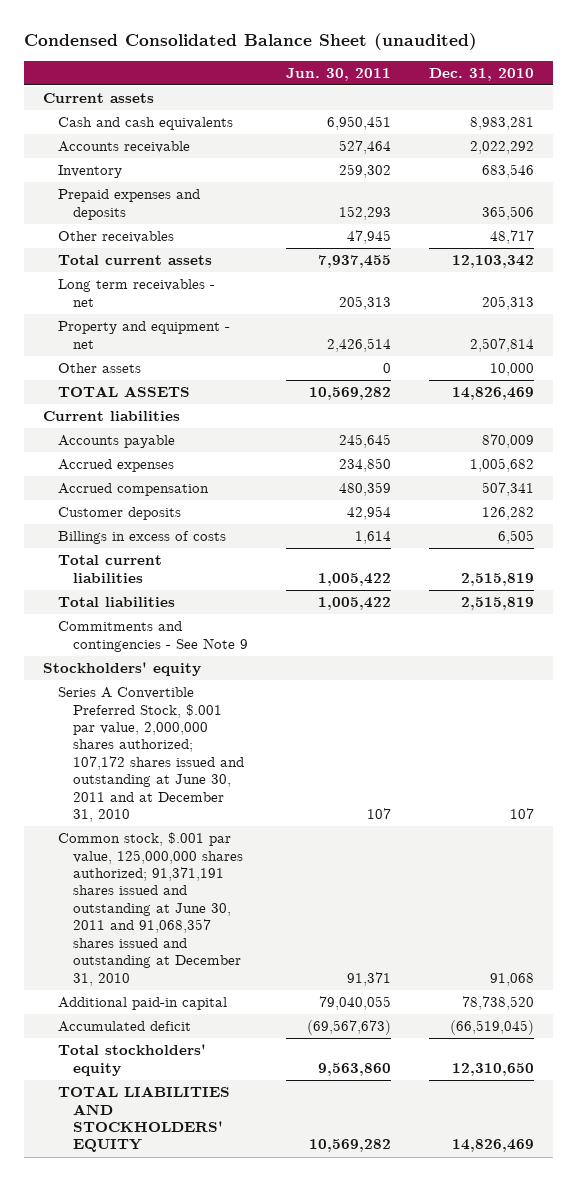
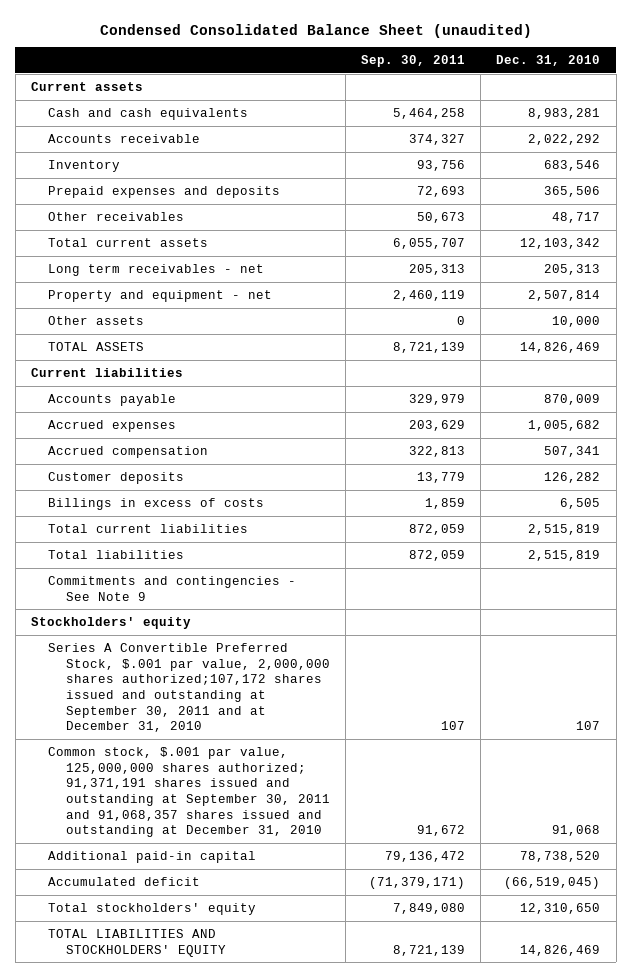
[286,67,392,81] Jun. 30, 2011 -> none
none -> [361,55,466,68] Sep. 30, 2011
[58,687,245,823] Series A Convertible Preferred Stock, $.001 par value, 2,000,000 shares authorized; 107,172 shares issued and outstanding at June 30, 2011 and at December 31, 2010 -> [48,642,330,733] Series A Convertible Preferred Stock, $.001 par value, 2,000,000 shares authorized;107,172 shares issued and outstanding at September 30, 2011 and at December 31, 2010
[58,832,244,986] Common stock, $.001 par value, 125,000,000 shares authorized; 91,371,191 shares issued and outstanding at June 30, 2011 and 91,068,357 shares issued and outstanding at December 31, 2010 -> [48,746,330,838] Common stock, $.001 par value, 125,000,000 shares authorized; 91,371,191 shares issued and outstanding at September 30, 2011 and 91,068,357 shares issued and outstanding at December 31, 2010

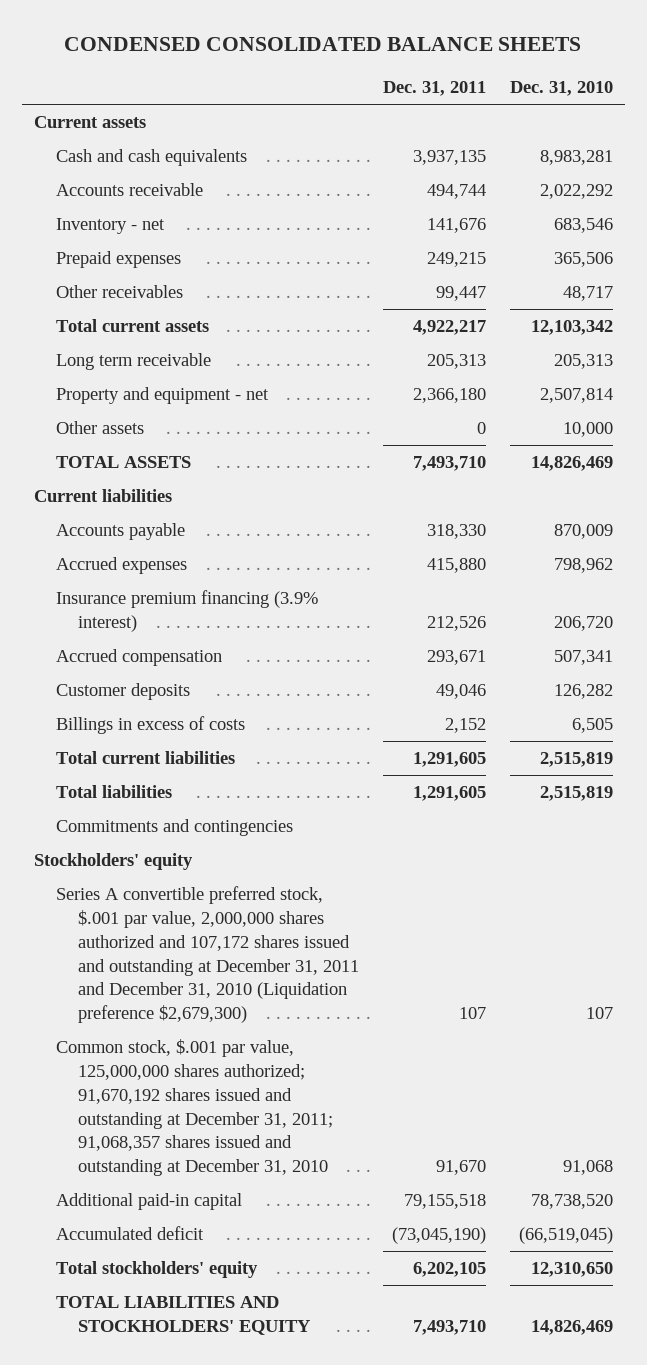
[99,23,532,38] Condensed Consolidated Balance Sheet (unaudited) -> [64,37,582,52] CONDENSED CONSOLIDATED BALANCE SHEETS
[361,55,466,68] Sep. 30, 2011 -> none
none -> [383,80,487,96] Dec. 31, 2011
[48,159,121,172] Inventory -> [56,218,166,235] Inventory - net
[48,185,281,198] Prepaid expenses and deposits -> [56,251,182,269] Prepaid expenses
[48,263,265,276] Long term receivables - net -> [56,353,212,371] Long term receivable
[528,419,601,431] 1,005,682 -> [553,558,613,574] 798,962
none -> [56,590,319,633] Insurance premium financing (3.9% interest)
[48,575,297,601] Commitments and contingencies - See Note 9 -> [56,819,294,837] Commitments and contingencies
[48,642,330,733] Series A Convertible Preferred Stock, $.001 par value, 2,000,000 shares authorized;107,172 shares issued and outstanding at September 30, 2011 and at December 31, 2010 -> [56,886,360,1024] Series A convertible preferred stock, $.001 par value, 2,000,000 shares authorized and 107,172 shares issued and outstanding at December 31, 2011 and December 31, 2010 (Liquidation preference $2,679,300)
[48,746,330,838] Common stock, $.001 par value, 125,000,000 shares authorized; 91,371,191 shares issued and outstanding at September 30, 2011 and 91,068,357 shares issued and outstanding at December 31, 2010 -> [56,1039,334,1177] Common stock, $.001 par value, 125,000,000 shares authorized; 91,670,192 shares issued and outstanding at December 31, 2011; 91,068,357 shares issued and outstanding at December 31, 2010

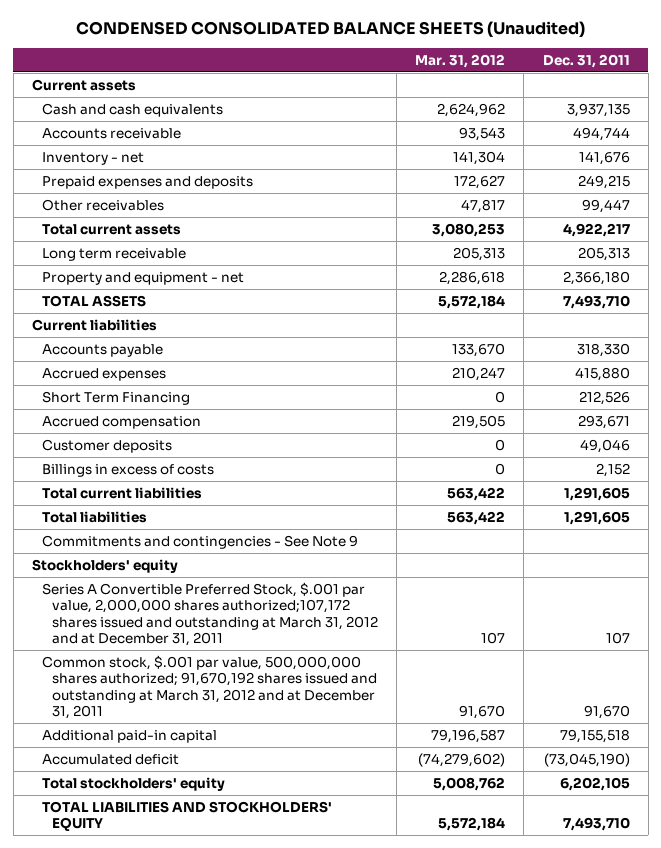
[64,37,582,52] CONDENSED CONSOLIDATED BALANCE SHEETS -> [75,21,585,38] CONDENSED CONSOLIDATED BALANCE SHEETS (Unaudited)
[509,80,613,96] Dec. 31, 2010 -> none
none -> [415,53,506,68] Mar. 31, 2012
[56,251,182,269] Prepaid expenses -> [41,175,253,189] Prepaid expenses and deposits
[56,421,145,435] Other assets -> none
[56,590,319,633] Insurance premium financing (3.9% interest) -> [41,390,190,405] Short Term Financing
[56,819,294,837] Commitments and contingencies -> [41,534,358,549] Commitments and contingencies - See Note 9
[56,886,360,1024] Series A convertible preferred stock, $.001 par value, 2,000,000 shares authorized and 107,172 shares issued and outstanding at December 31, 2011 and December 31, 2010 (Liquidation preference $2,679,300) -> [41,581,378,647] Series A Convertible Preferred Stock, $.001 par value, 2,000,000 shares authorized;107,172 shares issued and outstanding at March 31, 2012 and at December 31, 2011
[56,1039,334,1177] Common stock, $.001 par value, 125,000,000 shares authorized; 91,670,192 shares issued and outstanding at December 31, 2011; 91,068,357 shares issued and outstanding at December 31, 2010 -> [41,654,377,720] Common stock, $.001 par value, 500,000,000 shares authorized; 91,670,192 shares issued and outstanding at March 31, 2012 and at December 31, 2011

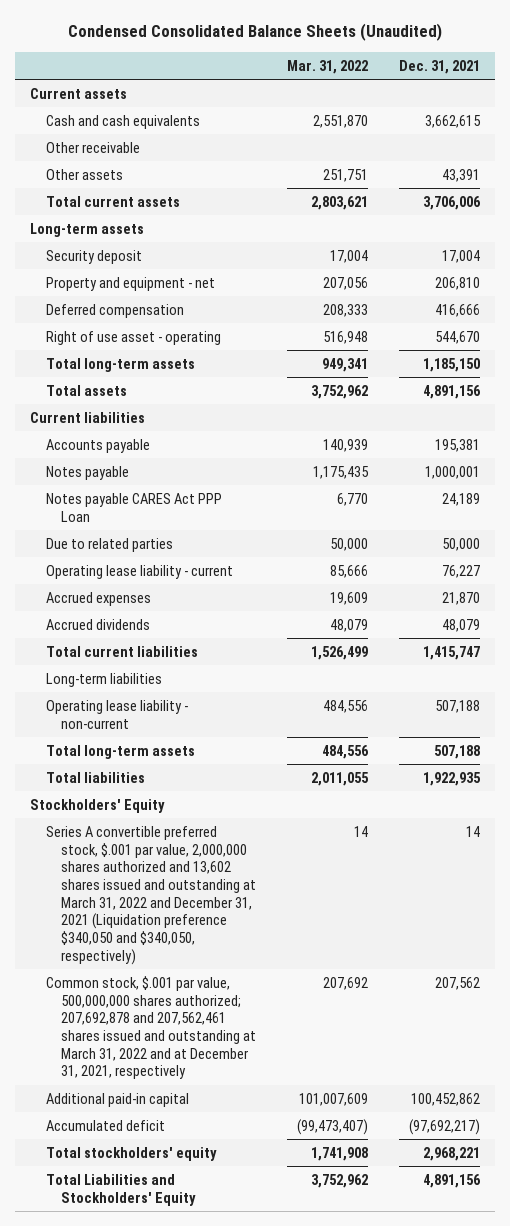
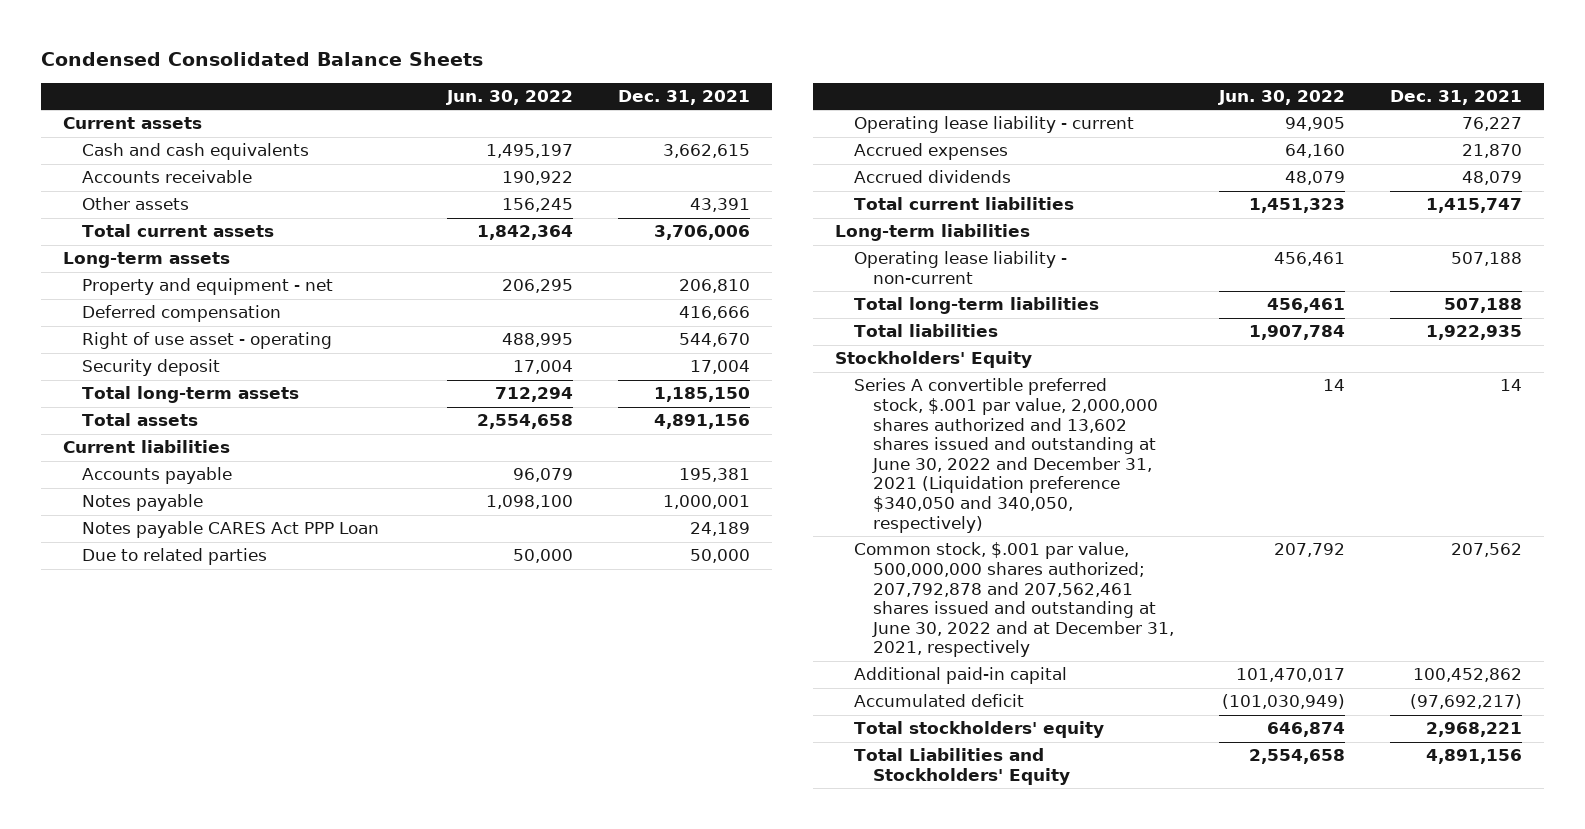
[67,23,442,42] Condensed Consolidated Balance Sheets (Unaudited) -> [40,52,483,67] Condensed Consolidated Balance Sheets
[286,59,368,74] Mar. 31, 2022 -> none
none -> [445,89,573,105] Jun. 30, 2022
[45,141,140,153] Other receivable -> [82,170,253,184] Accounts receivable
[45,249,142,264] Security deposit -> [82,359,221,377] Security deposit
[45,744,195,759] Total long-term assets -> [854,297,1100,315] Total long-term liabilities
[45,825,256,965] Series A convertible preferred stock, $.001 par value, 2,000,000 shares authorized and 13,602 shares issued and outstanding at March 31, 2022 and December 31, 2021 (Liquidation preference $340,050 and $340,050, respectively) -> [854,378,1159,533] Series A convertible preferred stock, $.001 par value, 2,000,000 shares authorized and 13,602 shares issued and outstanding at June 30, 2022 and December 31, 2021 (Liquidation preference $340,050 and 340,050, respectively)
[45,975,256,1080] Common stock, $.001 par value, 500,000,000 shares authorized; 207,692,878 and 207,562,461 shares issued and outstanding at March 31, 2022 and at December 31, 2021, respectively -> [854,542,1175,658] Common stock, $.001 par value, 500,000,000 shares authorized; 207,792,878 and 207,562,461 shares issued and outstanding at June 30, 2022 and at December 31, 2021, respectively

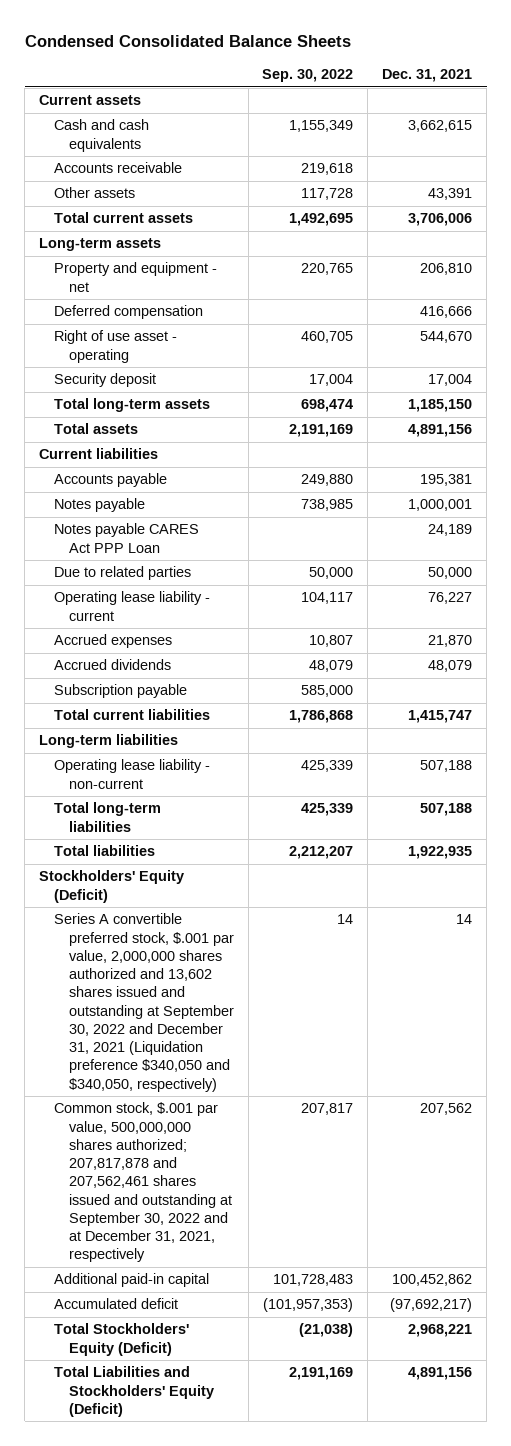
[445,89,573,105] Jun. 30, 2022 -> none
none -> [262,69,354,83] Sep. 30, 2022
none -> [53,684,187,699] Subscription payable
[835,351,1033,369] Stockholders' Equity -> [39,870,185,903] Stockholders' Equity (Deficit)
[854,378,1159,533] Series A convertible preferred stock, $.001 par value, 2,000,000 shares authorized and 13,602 shares issued and outstanding at June 30, 2022 and December 31, 2021 (Liquidation preference $340,050 and 340,050, respectively) -> [53,913,234,1092] Series A convertible preferred stock, $.001 par value, 2,000,000 shares authorized and 13,602 shares issued and outstanding at September 30, 2022 and December 31, 2021 (Liquidation preference $340,050 and $340,050, respectively)
[854,542,1175,658] Common stock, $.001 par value, 500,000,000 shares authorized; 207,792,878 and 207,562,461 shares issued and outstanding at June 30, 2022 and at December 31, 2021, respectively -> [53,1102,232,1263] Common stock, $.001 par value, 500,000,000 shares authorized; 207,817,878 and 207,562,461 shares issued and outstanding at September 30, 2022 and at December 31, 2021, respectively
[854,721,1105,739] Total stockholders' equity -> [53,1323,189,1356] Total Stockholders' Equity (Deficit)
[854,748,1071,785] Total Liabilities and Stockholders' Equity -> [53,1366,214,1417] Total Liabilities and Stockholders' Equity (Deficit)

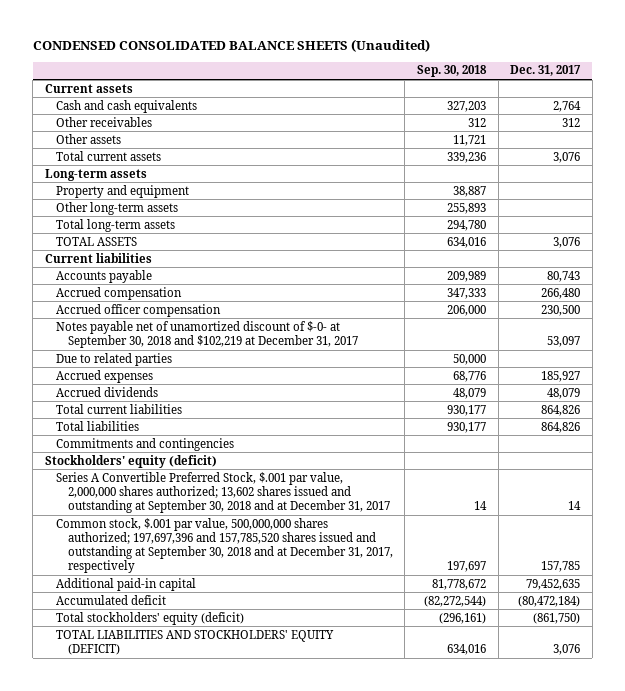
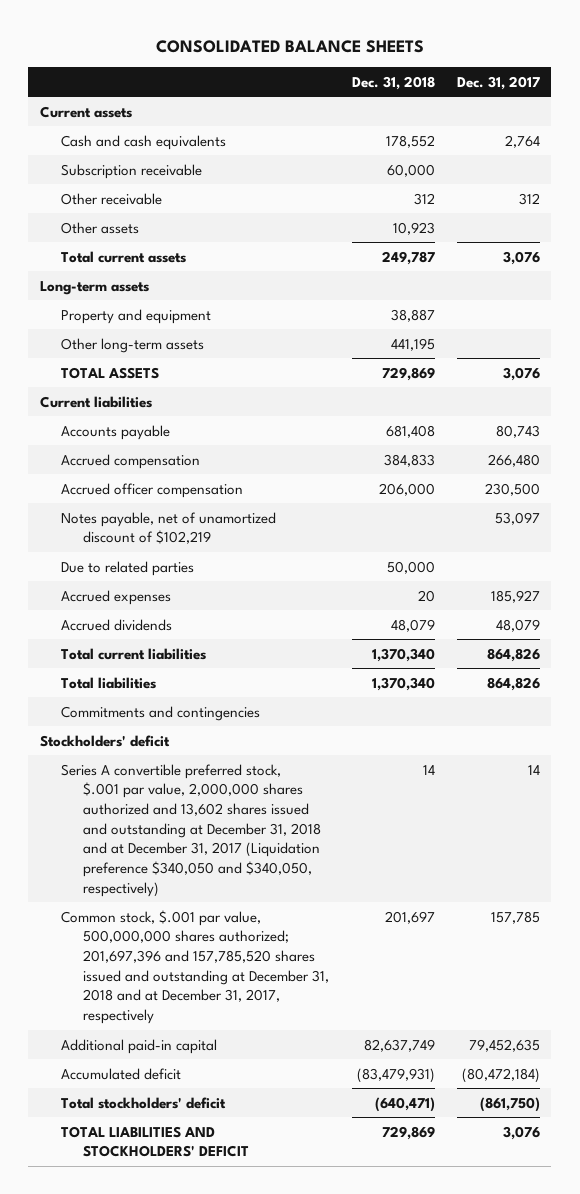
[32,39,430,53] CONDENSED CONSOLIDATED BALANCE SHEETS (Unaudited) -> [155,39,424,53] CONSOLIDATED BALANCE SHEETS
[416,65,487,78] Sep. 30, 2018 -> none
none -> [351,75,435,90] Dec. 31, 2018
none -> [61,163,203,179] Subscription receivable
[56,116,153,127] Other receivables -> [61,192,163,205] Other receivable
[56,218,176,232] Total long-term assets -> none
[56,320,358,349] Notes payable net of unamortized discount of $-0- at September 30, 2018 and $102,219 at December 31, 2017 -> [61,511,277,545] Notes payable, net of unamortized discount of $102,219
[44,454,217,468] Stockholders' equity (deficit) -> [39,734,170,747] Stockholders' deficit
[56,471,390,514] Series A Convertible Preferred Stock, $.001 par value, 2,000,000 shares authorized; 13,602 shares issued and outstanding at September 30, 2018 and at December 31, 2017 -> [61,763,322,897] Series A convertible preferred stock, $.001 par value, 2,000,000 shares authorized and 13,602 shares issued and outstanding at December 31, 2018 and at December 31, 2017 (Liquidation preference $340,050 and $340,050, respectively)
[56,517,393,574] Common stock, $.001 par value, 500,000,000 shares authorized; 197,697,396 and 157,785,520 shares issued and outstanding at September 30, 2018 and at December 31, 2017, respectively -> [61,909,330,1025] Common stock, $.001 par value, 500,000,000 shares authorized; 201,697,396 and 157,785,520 shares issued and outstanding at December 31, 2018 and at December 31, 2017, respectively
[56,611,245,625] Total stockholders' equity (deficit) -> [61,1096,227,1109] Total stockholders' deficit
[56,629,335,656] TOTAL LIABILITIES AND STOCKHOLDERS' EQUITY (DEFICIT) -> [61,1125,250,1158] TOTAL LIABILITIES AND STOCKHOLDERS' DEFICIT

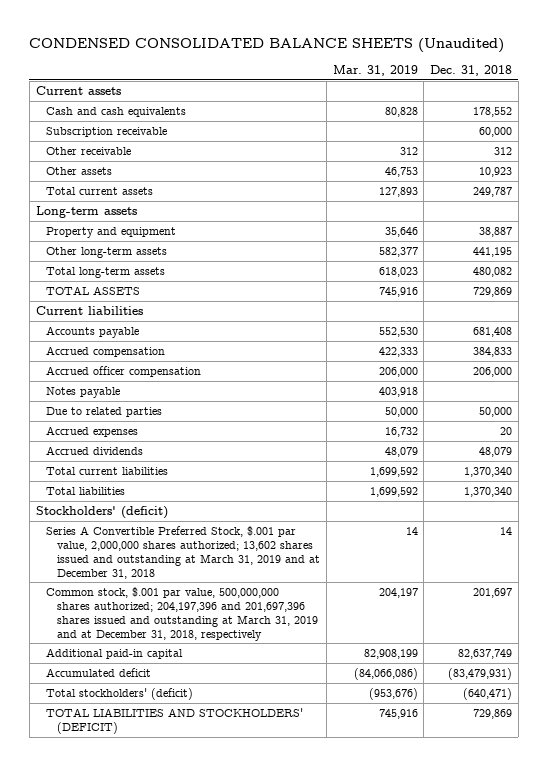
[155,39,424,53] CONSOLIDATED BALANCE SHEETS -> [29,37,505,53] CONDENSED CONSOLIDATED BALANCE SHEETS (Unaudited)
[457,75,541,90] Dec. 31, 2017 -> none
none -> [332,64,418,76] Mar. 31, 2019
none -> [46,266,166,278] Total long-term assets
[61,511,277,545] Notes payable, net of unamortized discount of $102,219 -> [46,386,121,398] Notes payable
[61,705,261,721] Commitments and contingencies -> none
[39,734,170,747] Stockholders' deficit -> [35,505,168,519] Stockholders' (deficit)
[61,763,322,897] Series A convertible preferred stock, $.001 par value, 2,000,000 shares authorized and 13,602 shares issued and outstanding at December 31, 2018 and at December 31, 2017 (Liquidation preference $340,050 and $340,050, respectively) -> [46,525,321,579] Series A Convertible Preferred Stock, $.001 par value, 2,000,000 shares authorized; 13,602 shares issued and outstanding at March 31, 2019 and at December 31, 2018
[61,909,330,1025] Common stock, $.001 par value, 500,000,000 shares authorized; 201,697,396 and 157,785,520 shares issued and outstanding at December 31, 2018 and at December 31, 2017, respectively -> [46,586,319,641] Common stock, $.001 par value, 500,000,000 shares authorized; 204,197,396 and 201,697,396 shares issued and outstanding at March 31, 2019 and at December 31, 2018, respectively
[61,1096,227,1109] Total stockholders' deficit -> [46,687,194,700] Total stockholders' (deficit)
[61,1125,250,1158] TOTAL LIABILITIES AND STOCKHOLDERS' DEFICIT -> [46,707,304,734] TOTAL LIABILITIES AND STOCKHOLDERS' (DEFICIT)

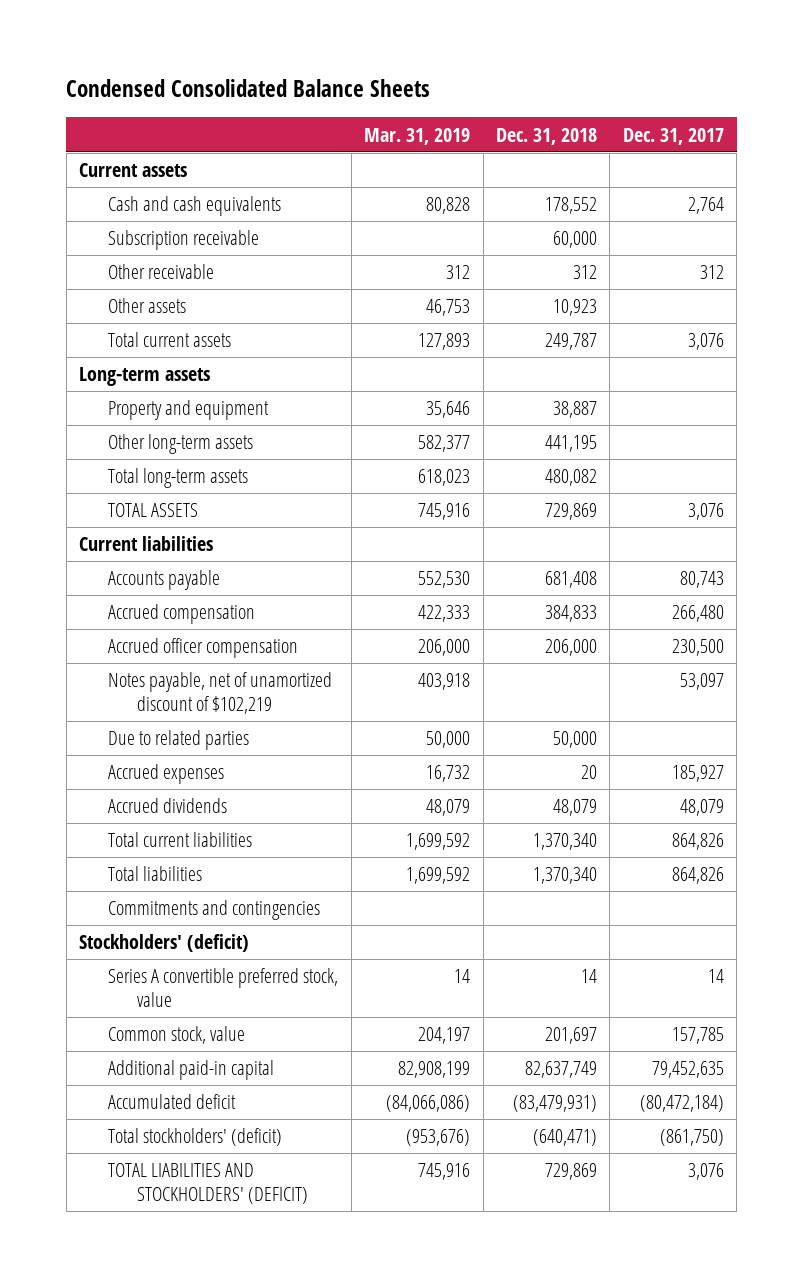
[29,37,505,53] CONDENSED CONSOLIDATED BALANCE SHEETS (Unaudited) -> [66,79,431,98] Condensed Consolidated Balance Sheets
none -> [622,127,724,145] Dec. 31, 2017
[46,386,121,398] Notes payable -> [108,672,333,715] Notes payable, net of unamortized discount of $102,219
none -> [108,900,321,921] Commitments and contingencies
[46,525,321,579] Series A Convertible Preferred Stock, $.001 par value, 2,000,000 shares authorized; 13,602 shares issued and outstanding at March 31, 2019 and at December 31, 2018 -> [108,968,339,1008] Series A convertible preferred stock, value
[46,586,319,641] Common stock, $.001 par value, 500,000,000 shares authorized; 204,197,396 and 201,697,396 shares issued and outstanding at March 31, 2019 and at December 31, 2018, respectively -> [108,1026,246,1045] Common stock, value

